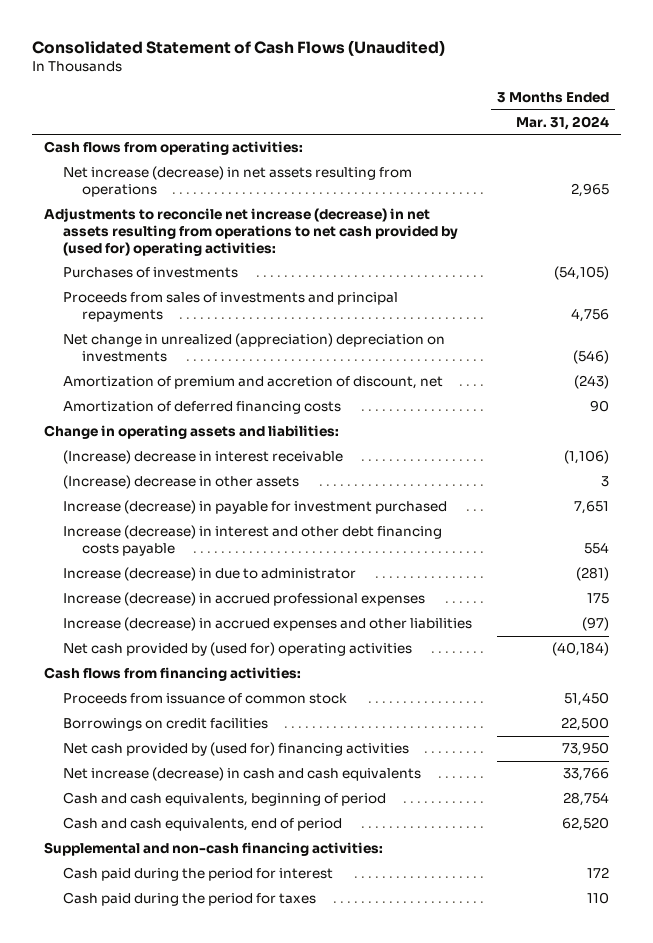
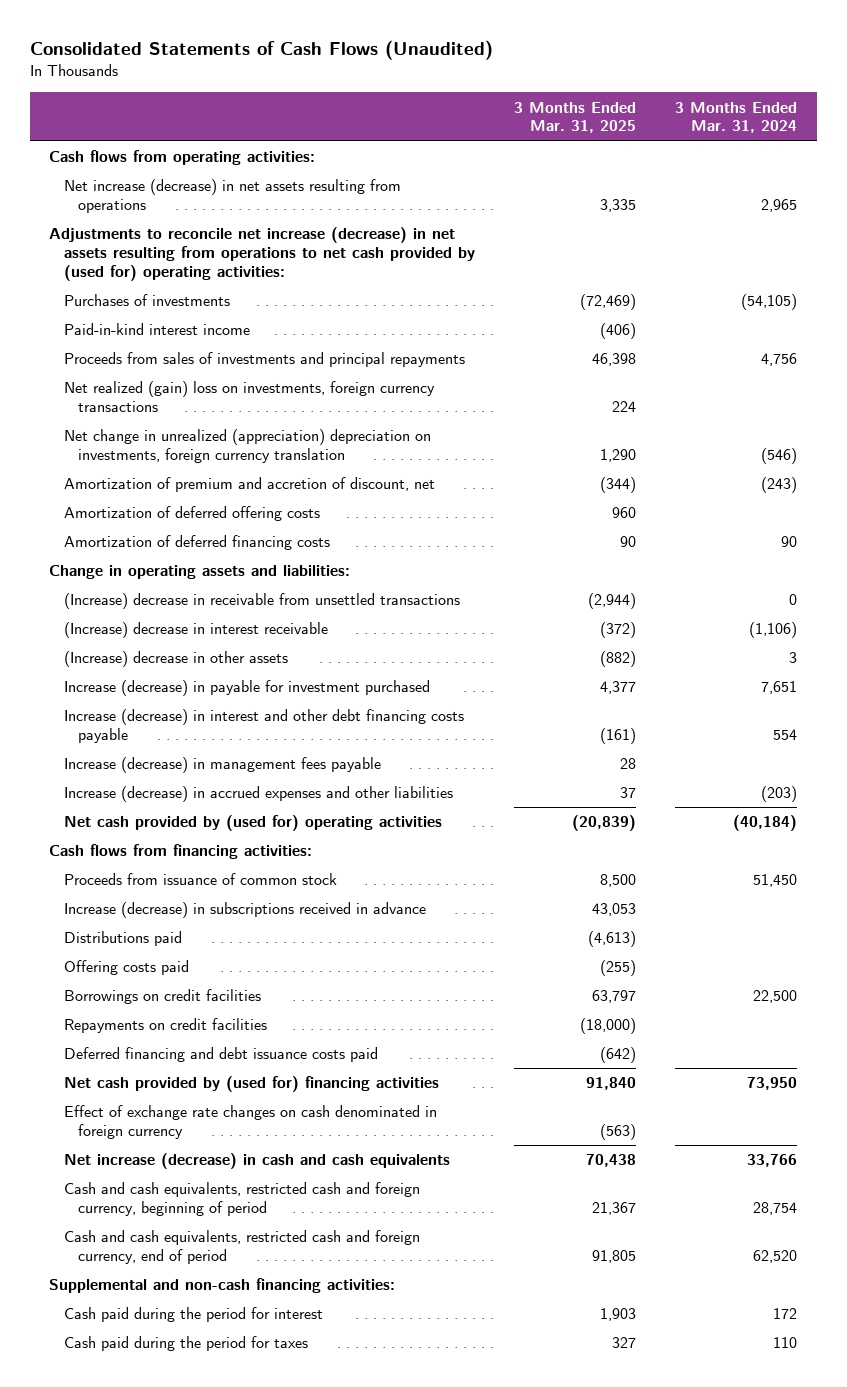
[32,39,446,56] Consolidated Statement of Cash Flows (Unaudited) -> [29,39,493,60] Consolidated Statements of Cash Flows (Unaudited)
none -> [513,101,636,134] 3 Months Ended Mar. 31, 2025
none -> [63,323,250,336] Paid-in-kind interest income
none -> [63,381,435,413] Net realized (gain) loss on investments, foreign currency transactions
[63,333,446,362] Net change in unrealized (appreciation) depreciation on investments -> [63,429,431,464] Net change in unrealized (appreciation) depreciation on investments, foreign currency translation
none -> [63,506,320,522] Amortization of deferred offering costs
none -> [63,593,460,610] (Increase) decrease in receivable from unsettled transactions
[63,567,357,582] Increase (decrease) in due to administrator -> none
[63,592,426,607] Increase (decrease) in accrued professional expenses -> none
none -> [63,757,381,774] Increase (decrease) in management fees payable
[581,617,609,632] (97) -> [761,786,798,803] (203)
none -> [63,902,426,919] Increase (decrease) in subscriptions received in advance
none -> [63,931,182,947] Distributions paid
none -> [63,960,189,976] Offering costs paid
none -> [63,1018,267,1034] Repayments on credit facilities
none -> [63,1047,378,1063] Deferred financing and debt issuance costs paid
none -> [63,1105,437,1140] Effect of exchange rate changes on cash denominated in foreign currency
[63,792,387,807] Cash and cash equivalents, beginning of period -> [63,1182,420,1217] Cash and cash equivalents, restricted cash and foreign currency, beginning of period
[63,817,343,832] Cash and cash equivalents, end of period -> [63,1230,420,1265] Cash and cash equivalents, restricted cash and foreign currency, end of period

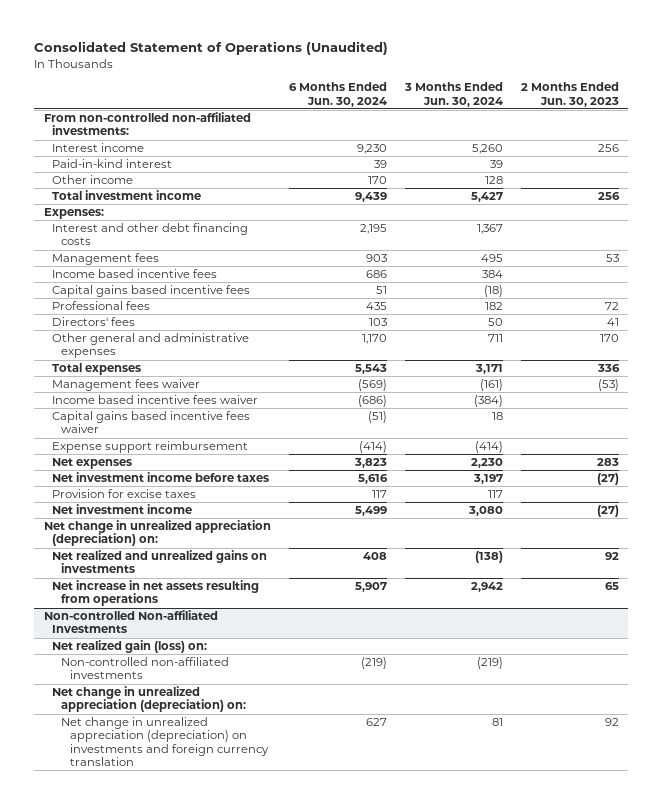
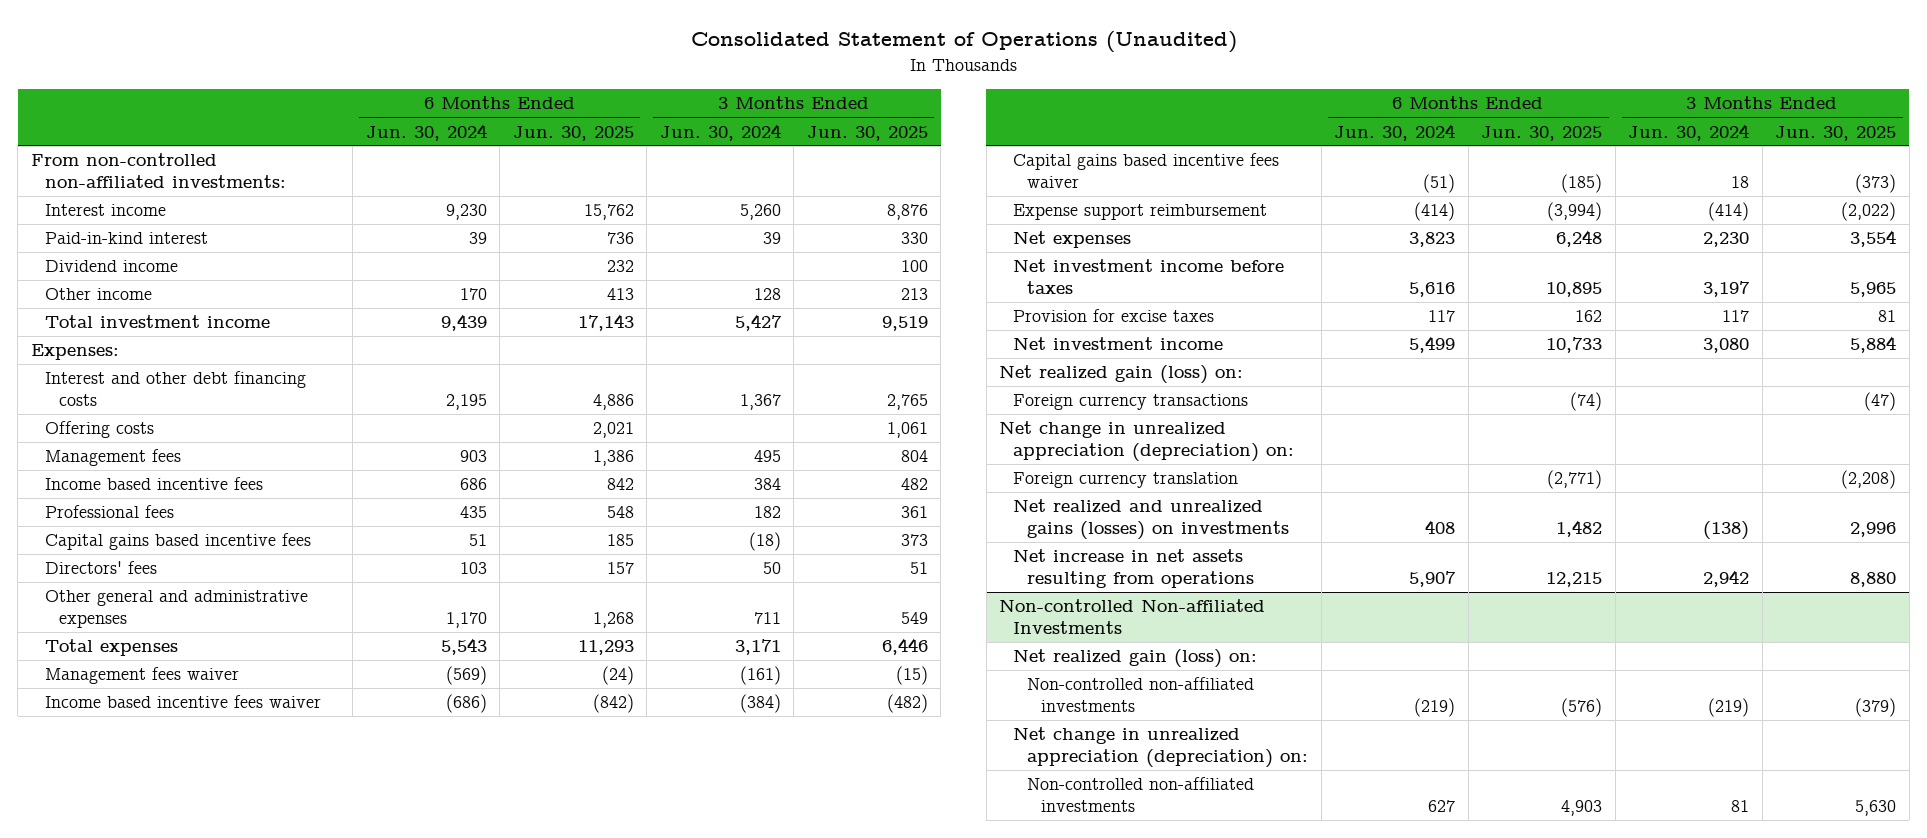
[521,82,620,107] 2 Months Ended Jun. 30, 2023 -> none
none -> [512,125,634,141] Jun. 30, 2025
none -> [806,125,928,141] Jun. 30, 2025
none -> [44,260,178,273] Dividend income
none -> [44,421,154,439] Offering costs
[52,285,251,298] Capital gains based incentive fees -> [44,533,311,551] Capital gains based incentive fees
none -> [999,365,1244,385] Net realized gain (loss) on:
none -> [1013,394,1249,411] Foreign currency transactions
none -> [1013,472,1239,489] Foreign currency translation
[52,550,268,574] Net realized and unrealized gains on investments -> [1013,499,1290,541] Net realized and unrealized gains (losses) on investments
[61,717,269,766] Net change in unrealized appreciation (depreciation) on investments and foreign currency translation -> [1027,777,1255,813] Non-controlled non-affiliated investments

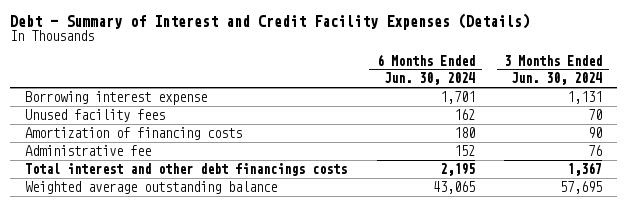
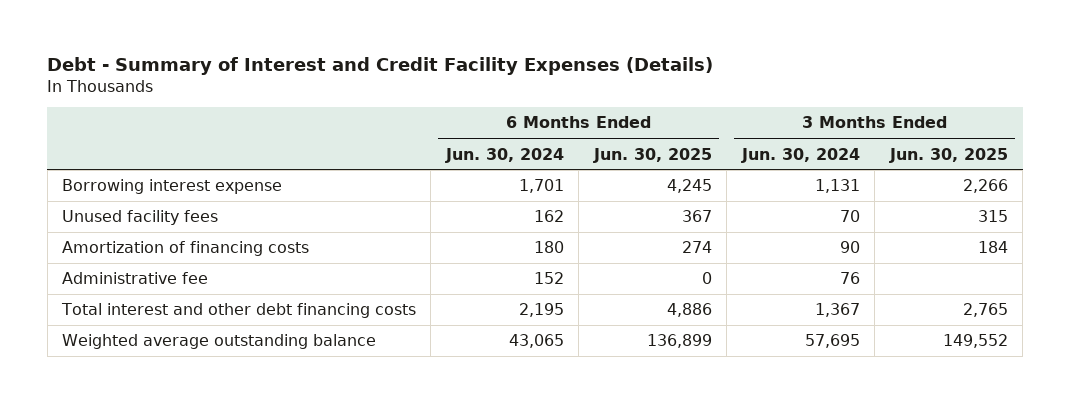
none -> [592,147,712,163] Jun. 30, 2025
none -> [888,147,1008,163] Jun. 30, 2025
[24,162,347,176] Total interest and other debt financings costs -> [61,303,417,319] Total interest and other debt financing costs

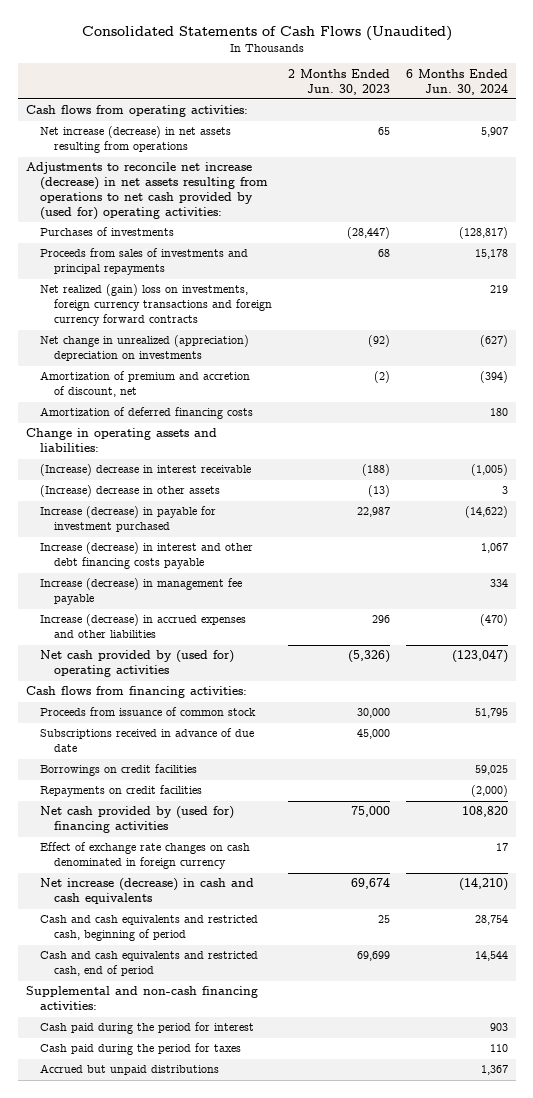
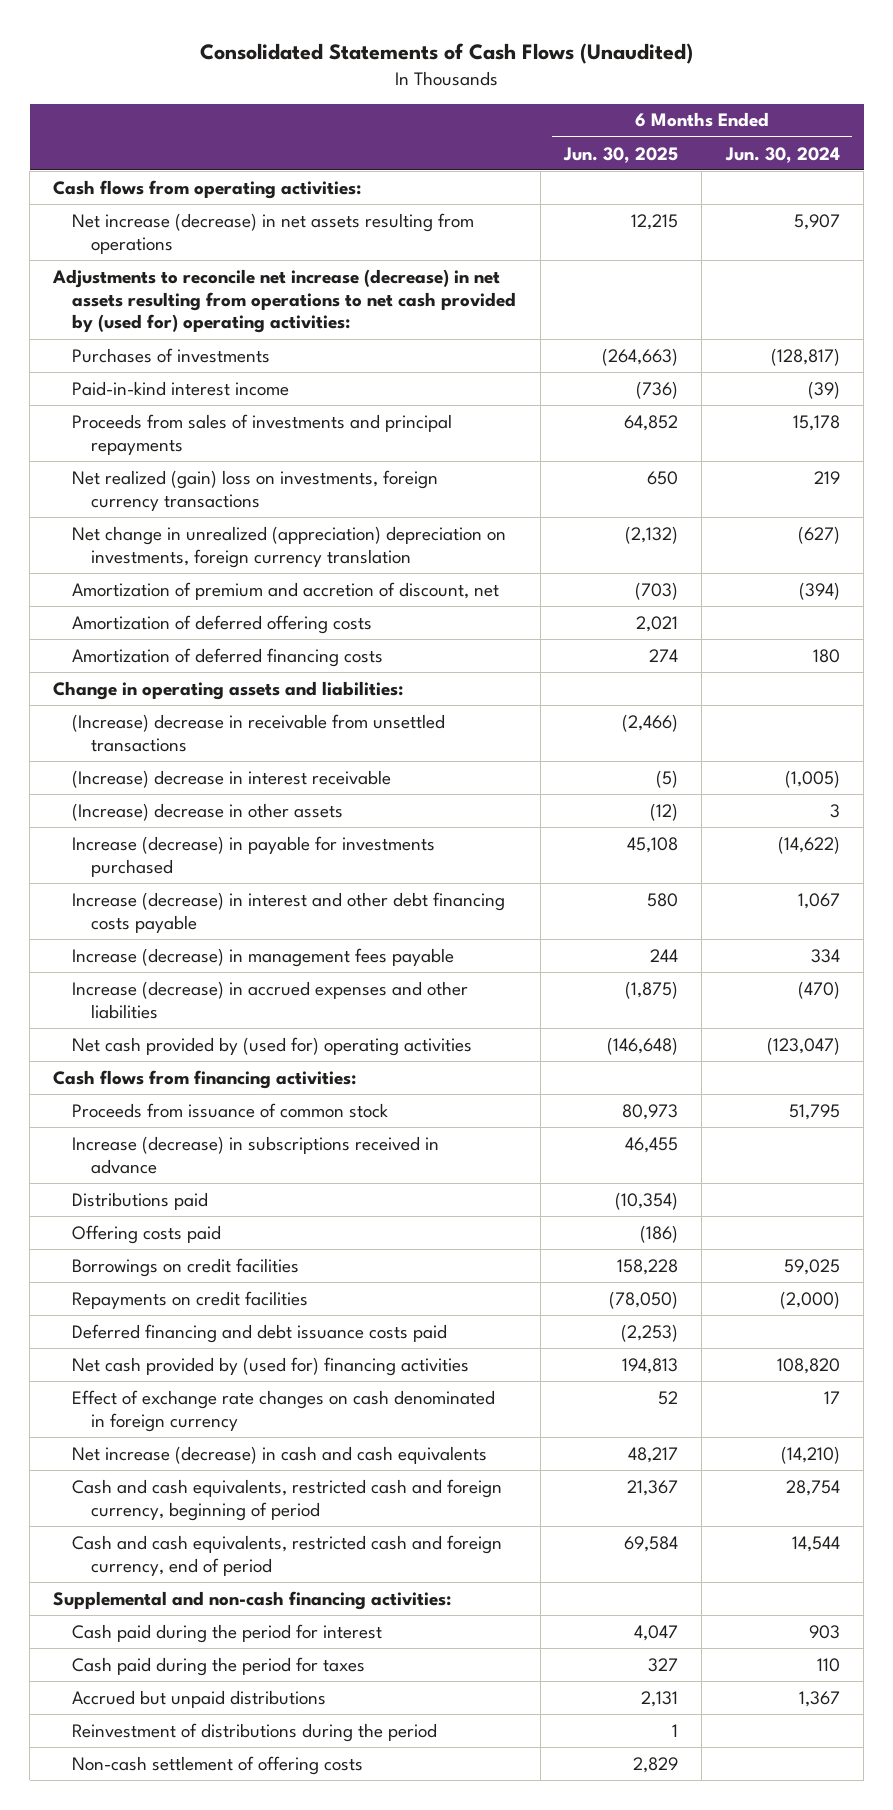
[287,68,390,95] 2 Months Ended Jun. 30, 2023 -> none
none -> [563,146,679,163] Jun. 30, 2025
none -> [72,380,290,396] Paid-in-kind interest income
[39,284,272,327] Net realized (gain) loss on investments, foreign currency transactions and foreign currency forward contracts -> [72,469,439,511] Net realized (gain) loss on investments, foreign currency transactions
[39,335,249,362] Net change in unrealized (appreciation) depreciation on investments -> [72,525,507,568] Net change in unrealized (appreciation) depreciation on investments, foreign currency translation
none -> [72,614,373,634] Amortization of deferred offering costs
none -> [72,713,446,752] (Increase) decrease in receivable from unsettled transactions
[39,506,216,533] Increase (decrease) in payable for investment purchased -> [72,835,436,877] Increase (decrease) in payable for investments purchased
[39,578,242,606] Increase (decrease) in management fee payable -> [72,947,455,967] Increase (decrease) in management fees payable
[39,728,254,753] Subscriptions received in advance of due date -> none
none -> [72,1135,440,1174] Increase (decrease) in subscriptions received in advance
none -> [72,1191,209,1210] Distributions paid
none -> [72,1224,222,1244] Offering costs paid
none -> [72,1323,448,1343] Deferred financing and debt issuance costs paid
[39,915,258,942] Cash and cash equivalents and restricted cash, beginning of period -> [72,1478,503,1521] Cash and cash equivalents, restricted cash and foreign currency, beginning of period
[39,951,258,977] Cash and cash equivalents and restricted cash, end of period -> [72,1534,503,1576] Cash and cash equivalents, restricted cash and foreign currency, end of period
none -> [72,1722,438,1742] Reinvestment of distributions during the period
none -> [72,1755,364,1775] Non-cash settlement of offering costs

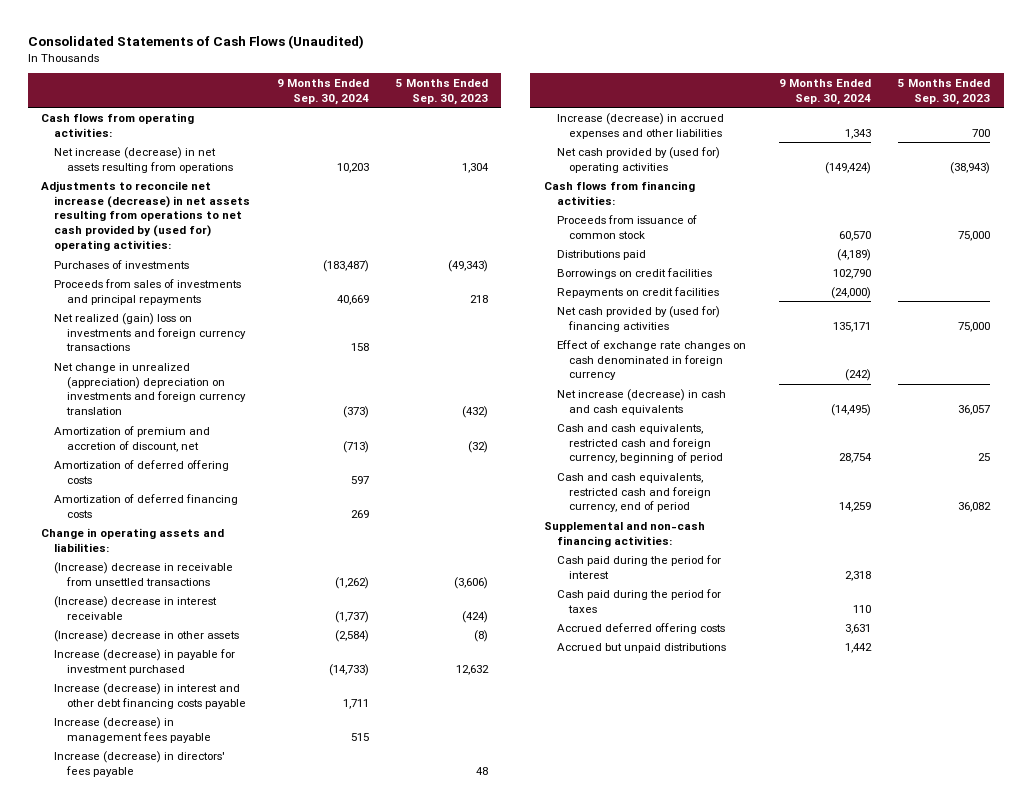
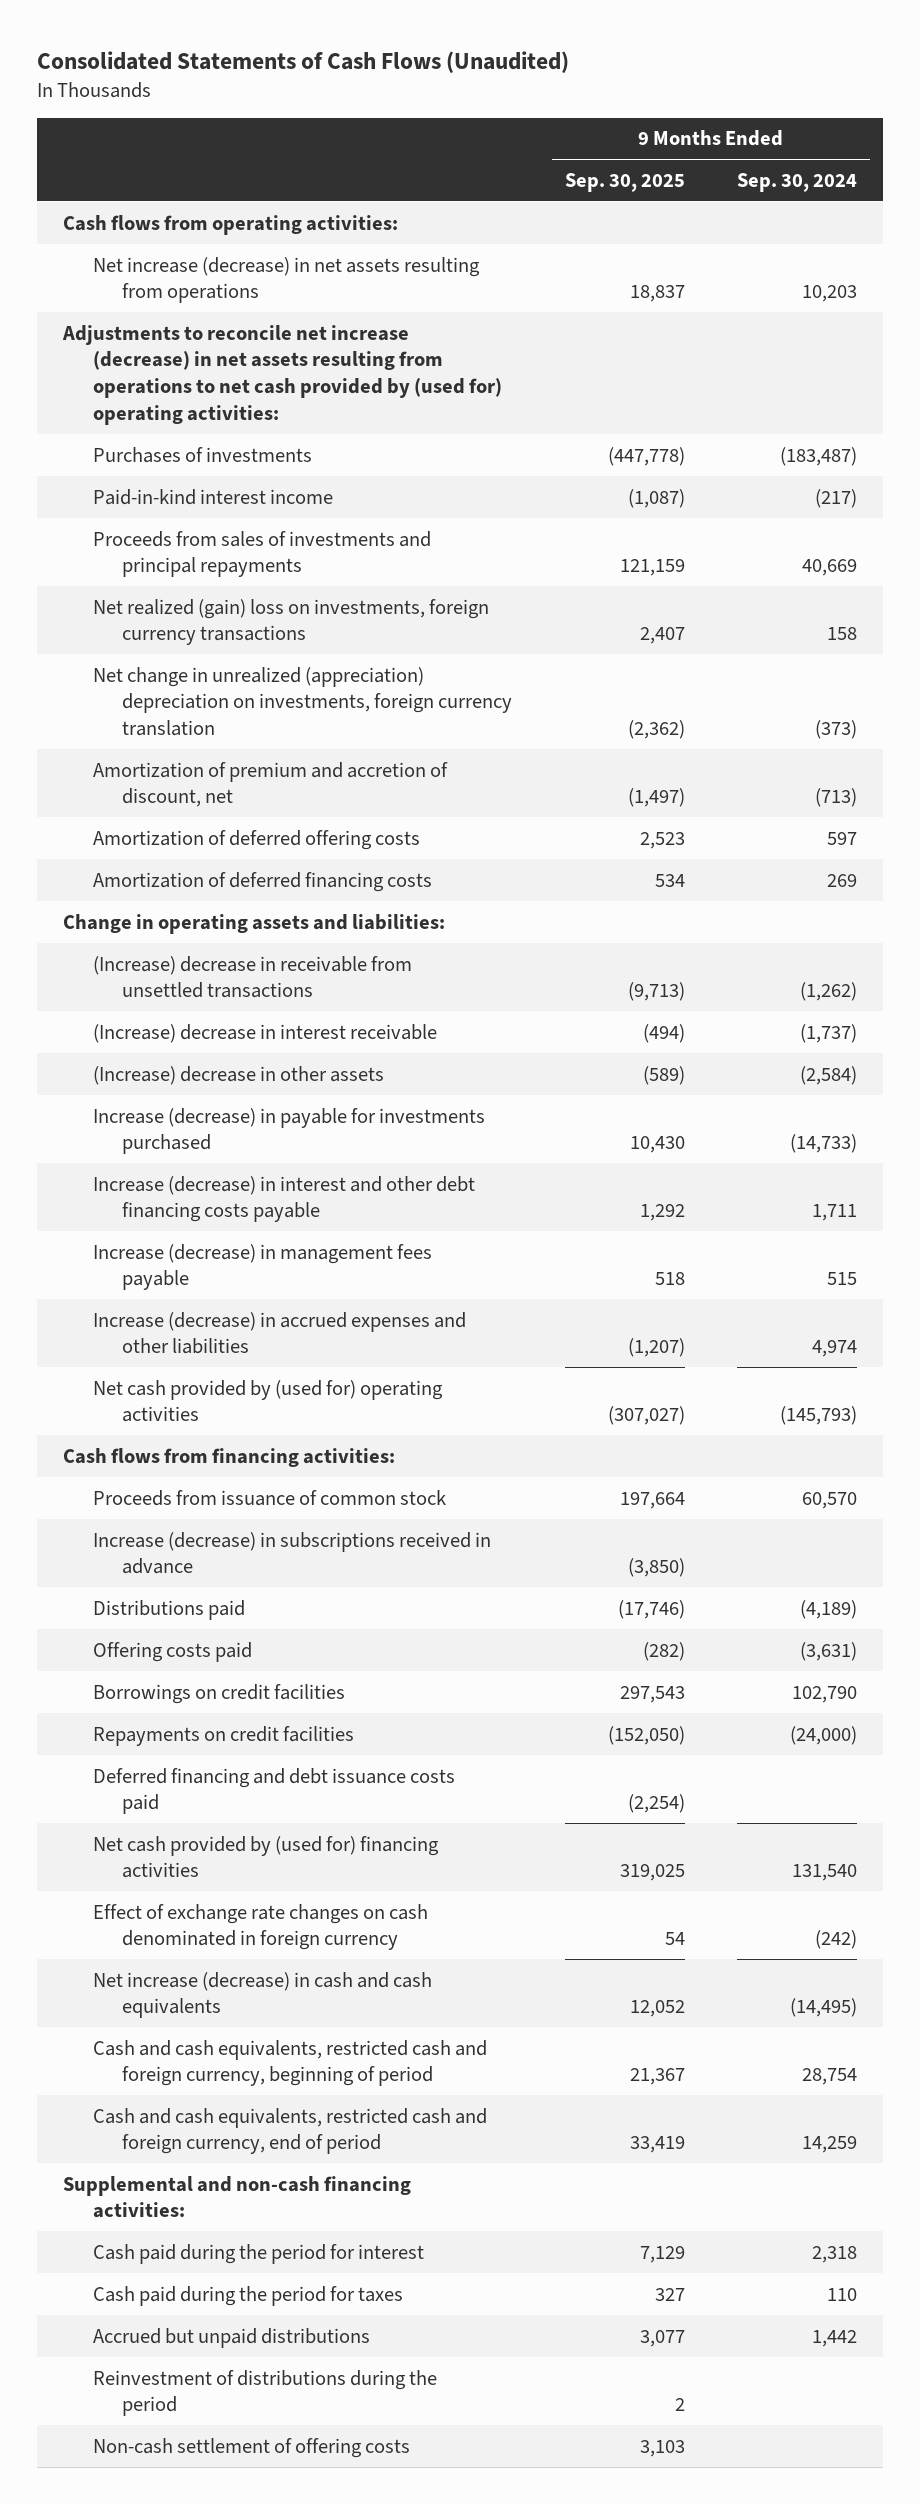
[395,79,488,105] 5 Months Ended Sep. 30, 2023 -> none
none -> [564,172,685,192] Sep. 30, 2025
none -> [92,488,333,505] Paid-in-kind interest income
[54,312,246,352] Net realized (gain) loss on investments and foreign currency transactions -> [92,598,489,646] Net realized (gain) loss on investments, foreign currency transactions
[54,362,246,416] Net change in unrealized (appreciation) depreciation on investments and foreign currency translation -> [92,666,513,737] Net change in unrealized (appreciation) depreciation on investments, foreign currency translation
[54,648,236,675] Increase (decrease) in payable for investment purchased -> [92,1107,485,1155] Increase (decrease) in payable for investments purchased
[54,750,226,777] Increase (decrease) in directors' fees payable -> none
[845,128,872,139] 1,343 -> [811,1340,857,1358] 4,974
[825,161,872,174] (149,424) -> [779,1406,857,1426] (145,793)
none -> [92,1531,491,1575] Increase (decrease) in subscriptions received in advance
none -> [92,1641,252,1662] Offering costs paid
none -> [92,1767,455,1815] Deferred financing and debt issuance costs paid
[833,321,872,332] 135,171 -> [791,1864,857,1882] 131,540
[556,622,725,634] Accrued deferred offering costs -> none
none -> [92,2369,437,2417] Reinvestment of distributions during the period
none -> [92,2437,410,2458] Non-cash settlement of offering costs

